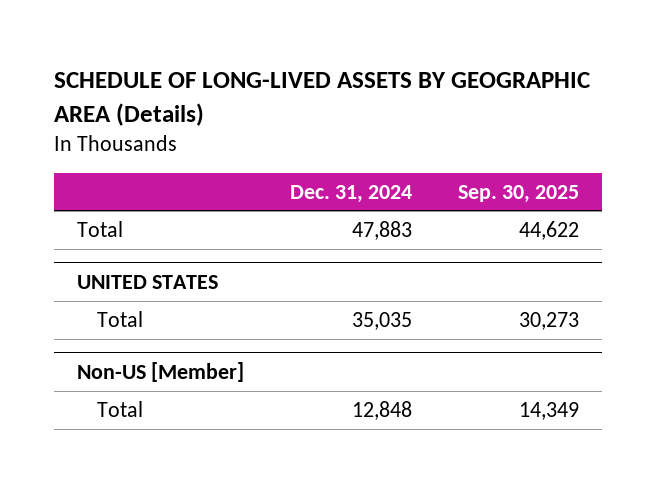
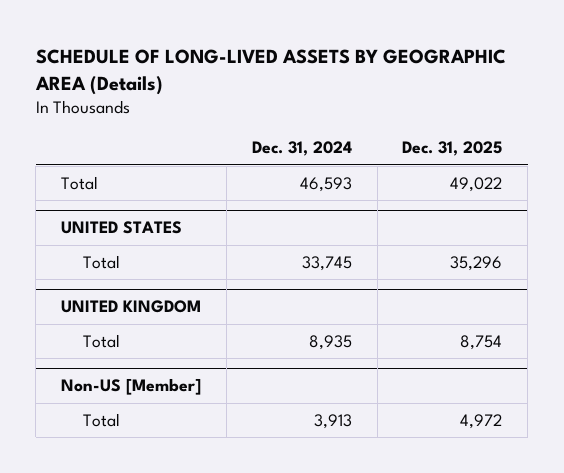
[457,184,579,203] Sep. 30, 2025 -> none
none -> [402,141,503,157] Dec. 31, 2025
[352,220,413,240] 47,883 -> [299,176,352,192] 46,593
[352,311,413,330] 35,035 -> [301,255,352,271] 33,745
none -> [61,300,202,314] UNITED KINGDOM
none -> [82,333,120,348] Total
[352,400,413,420] 12,848 -> [313,413,352,429] 3,913

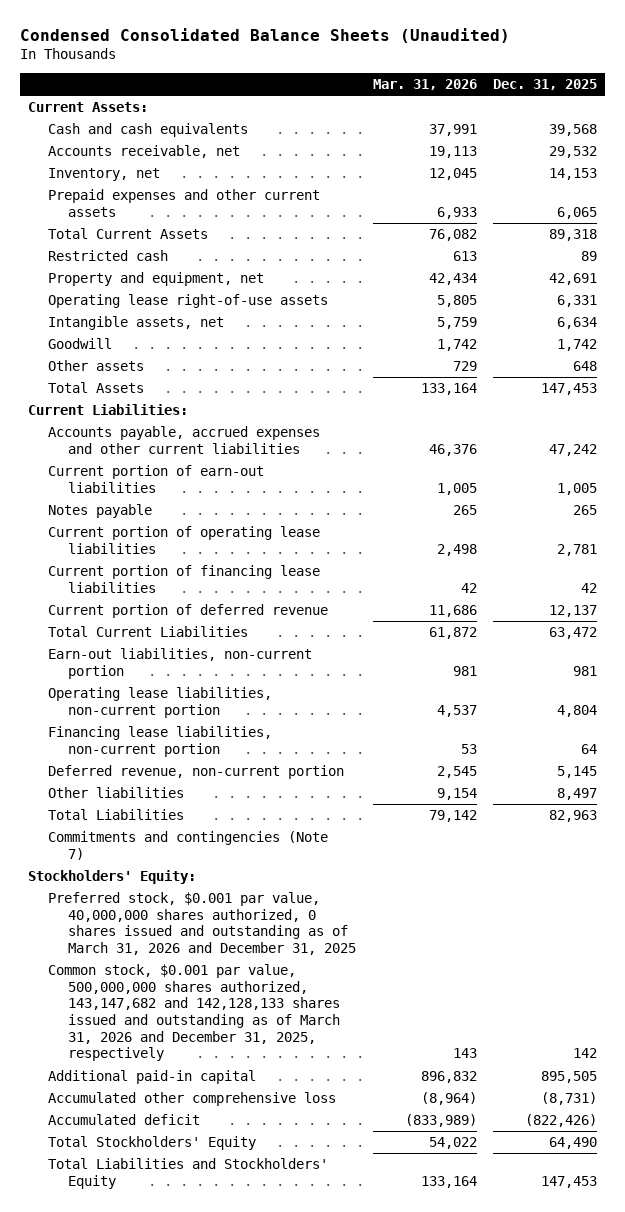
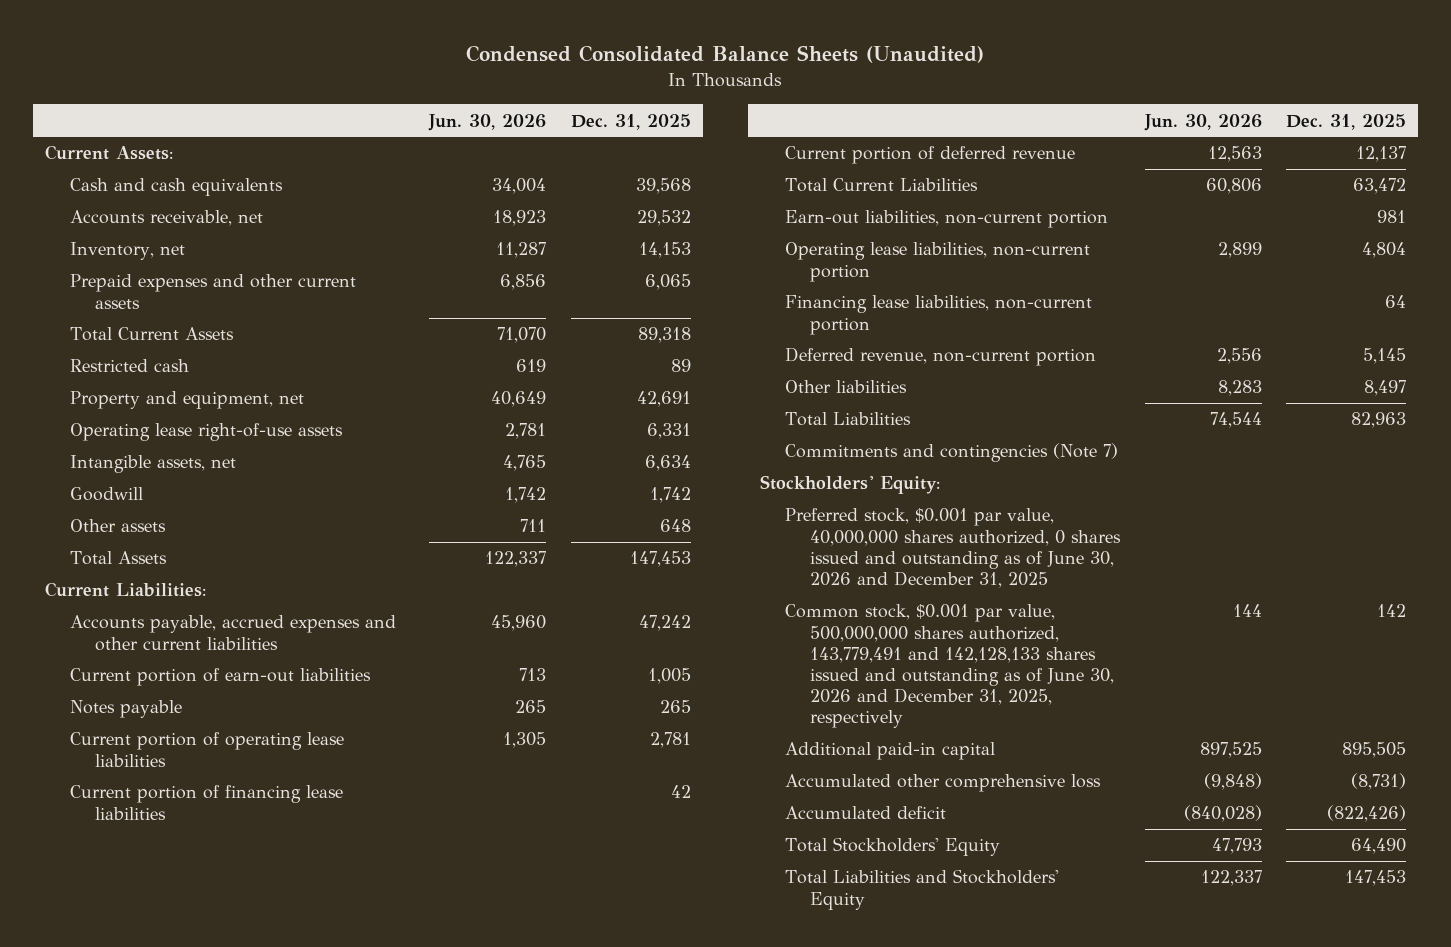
[372,78,477,90] Mar. 31, 2026 -> none
none -> [428,113,547,131] Jun. 30, 2026
[47,892,357,956] Preferred stock, $0.001 par value, 40,000,000 shares authorized, 0 shares issued and outstanding as of March 31, 2026 and December 31, 2025 -> [785,508,1122,589] Preferred stock, $0.001 par value, 40,000,000 shares authorized, 0 shares issued and outstanding as of June 30, 2026 and December 31, 2025
[47,964,341,1062] Common stock, $0.001 par value, 500,000,000 shares authorized, 143,147,682 and 142,128,133 shares issued and outstanding as of March 31, 2026 and December 31, 2025, respectively -> [785,604,1115,729] Common stock, $0.001 par value, 500,000,000 shares authorized, 143,779,491 and 142,128,133 shares issued and outstanding as of June 30, 2026 and December 31, 2025, respectively

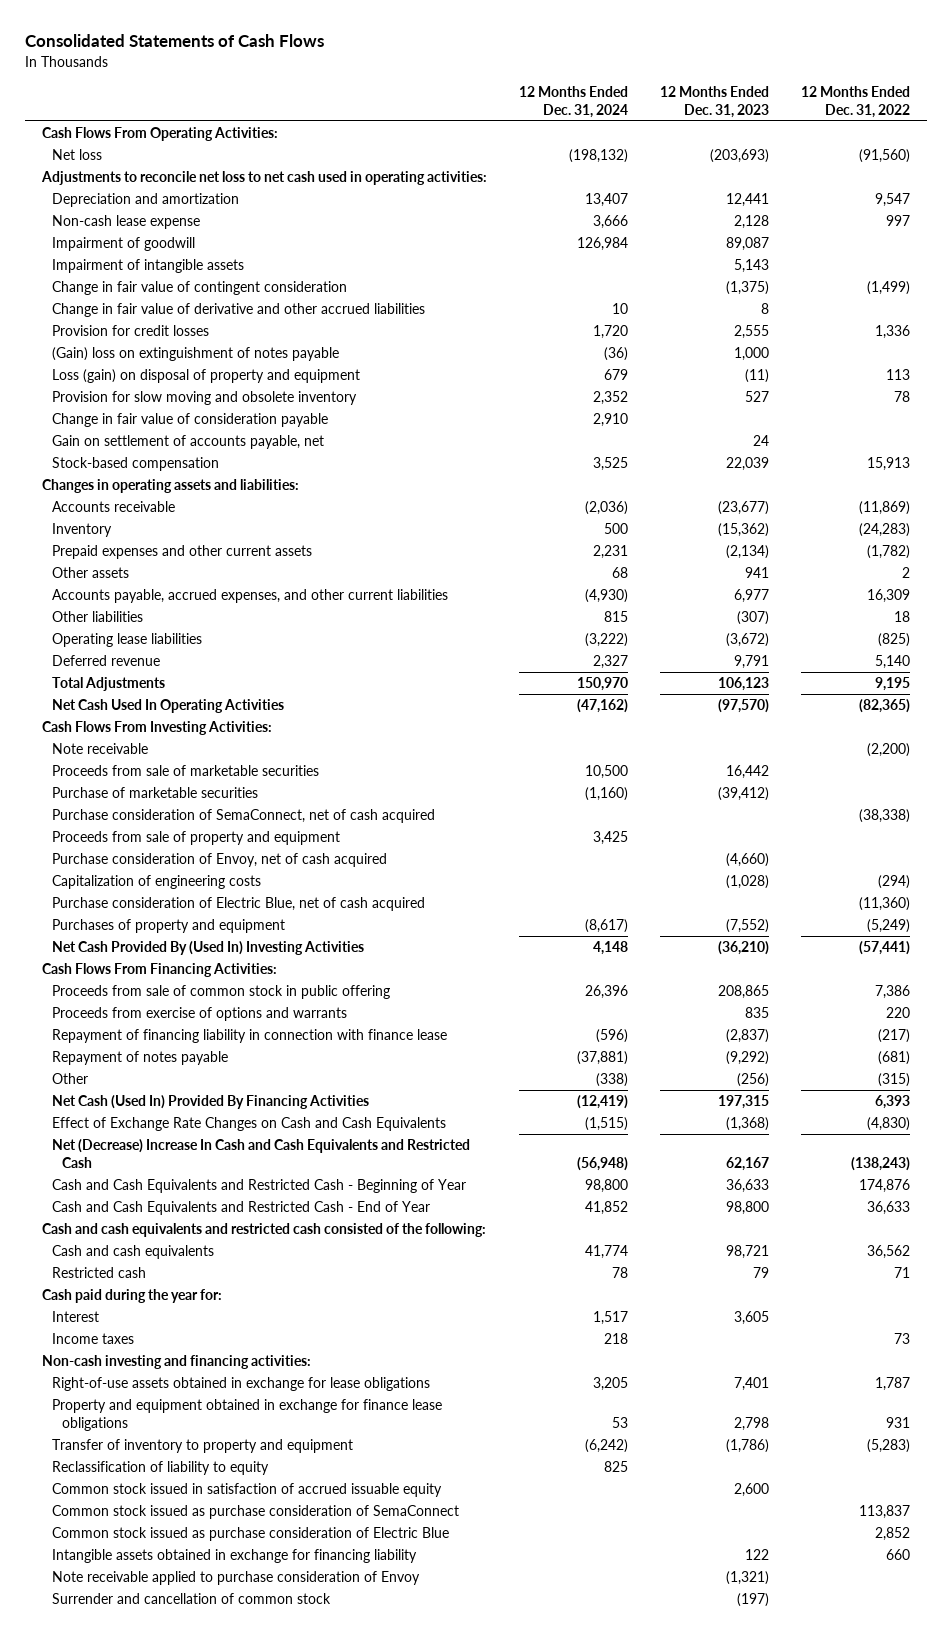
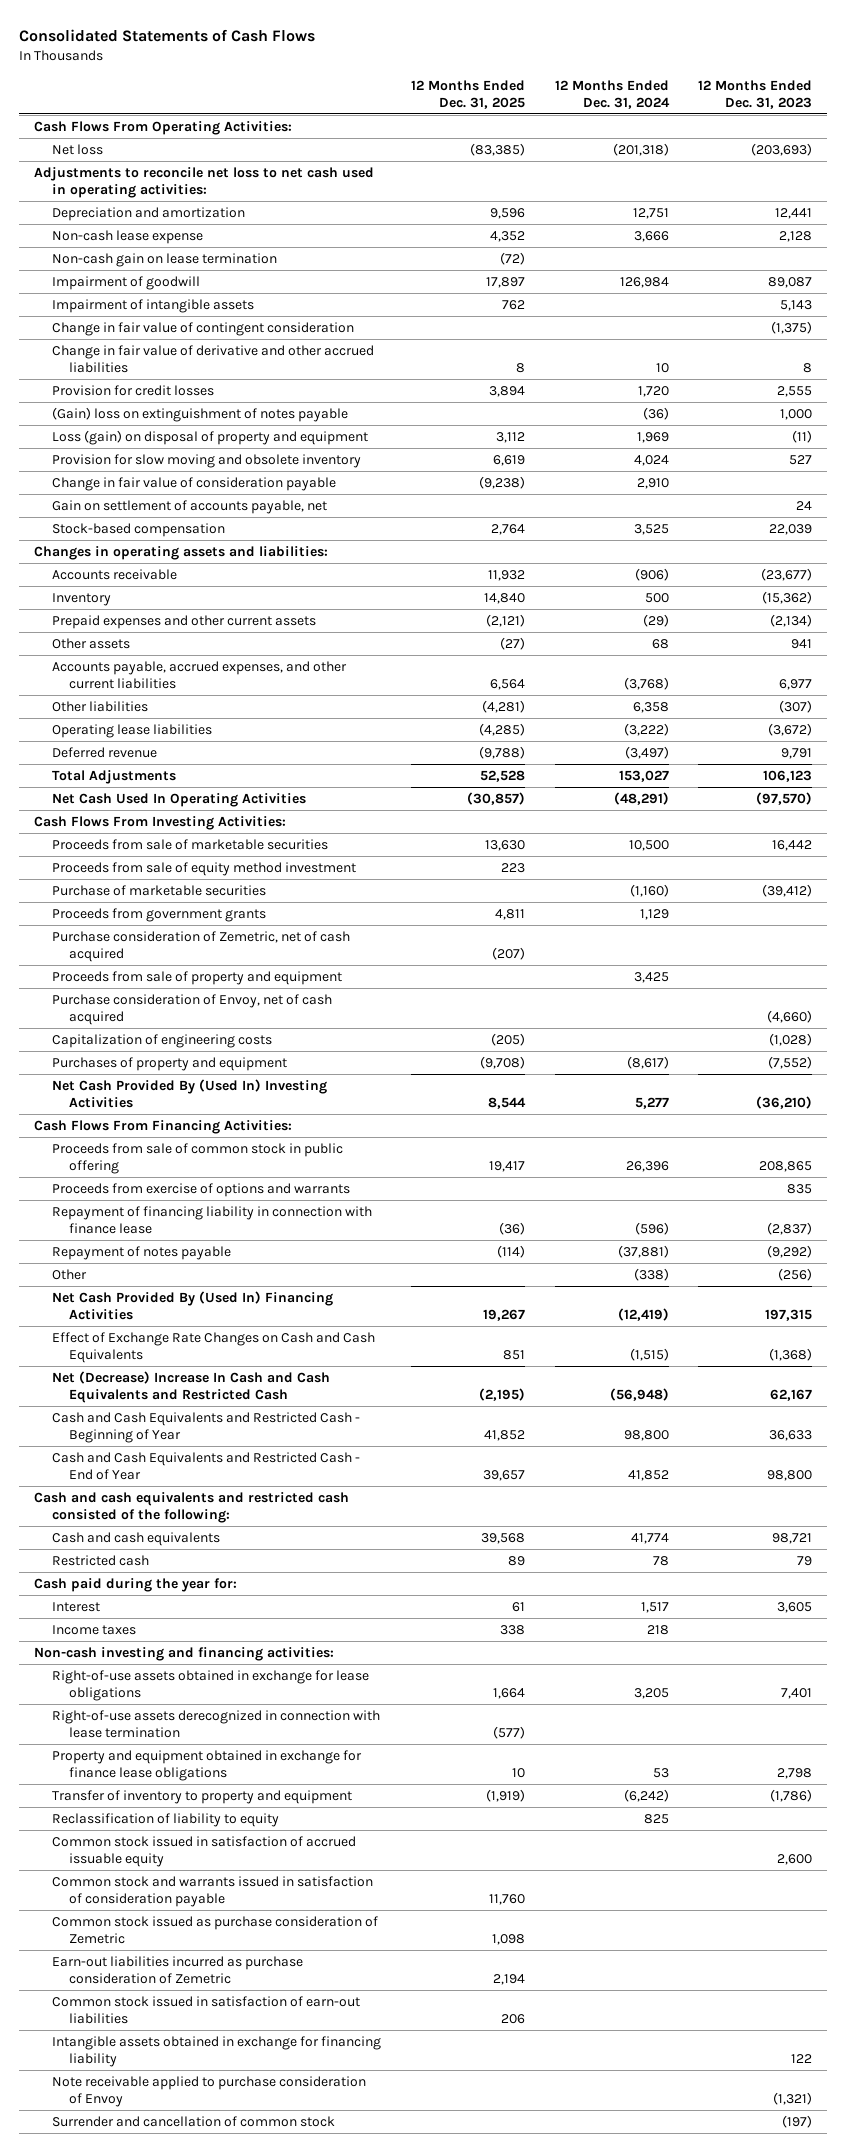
[801,86,911,118] 12 Months Ended Dec. 31, 2022 -> none
none -> [410,80,525,109] 12 Months Ended Dec. 31, 2025
[568,149,628,164] (198,132) -> [612,143,669,157] (201,318)
[584,193,628,208] 13,407 -> [632,208,669,220] 12,751
none -> [51,253,277,268] Non-cash gain on lease termination
[603,369,628,381] 679 -> [636,432,669,444] 1,969
[592,391,628,406] 2,352 -> [633,455,669,467] 4,024
[584,501,628,516] (2,036) -> [634,568,669,582] (906)
[592,545,628,560] 2,231 -> [642,614,669,628] (29)
[584,589,628,604] (4,930) -> [623,676,669,690] (3,768)
[603,611,628,623] 815 -> [632,702,669,714] 6,358
[592,655,628,670] 2,327 -> [624,746,669,760] (3,497)
[576,677,628,692] 150,970 -> [618,770,669,783] 153,027
[576,699,628,714] (47,162) -> [613,792,669,806] (48,291)
[51,743,148,755] Note receivable -> none
none -> [51,862,356,877] Proceeds from sale of equity method investment
none -> [51,908,266,923] Proceeds from government grants
[51,809,435,824] Purchase consideration of SemaConnect, net of cash acquired -> [51,931,350,962] Purchase consideration of Zemetric, net of cash acquired
[51,897,425,912] Purchase consideration of Electric Blue, net of cash acquired -> none
[592,941,628,956] 4,148 -> [634,1096,669,1109] 5,277
[51,1095,369,1110] Net Cash (Used In) Provided By Financing Activities -> [51,1291,333,1320] Net Cash Provided By (Used In) Financing Activities
none -> [51,1710,380,1738] Right-of-use assets derecognized in connection with lease termination
[51,1527,449,1542] Common stock issued as purchase consideration of Electric Blue -> none
none -> [51,1876,373,1907] Common stock and warrants issued in satisfaction of consideration payable
[51,1505,459,1520] Common stock issued as purchase consideration of SemaConnect -> [51,1916,378,1944] Common stock issued as purchase consideration of Zemetric
none -> [51,1956,303,1984] Earn-out liabilities incurred as purchase consideration of Zemetric
none -> [51,1996,360,2024] Common stock issued in satisfaction of earn-out liabilities

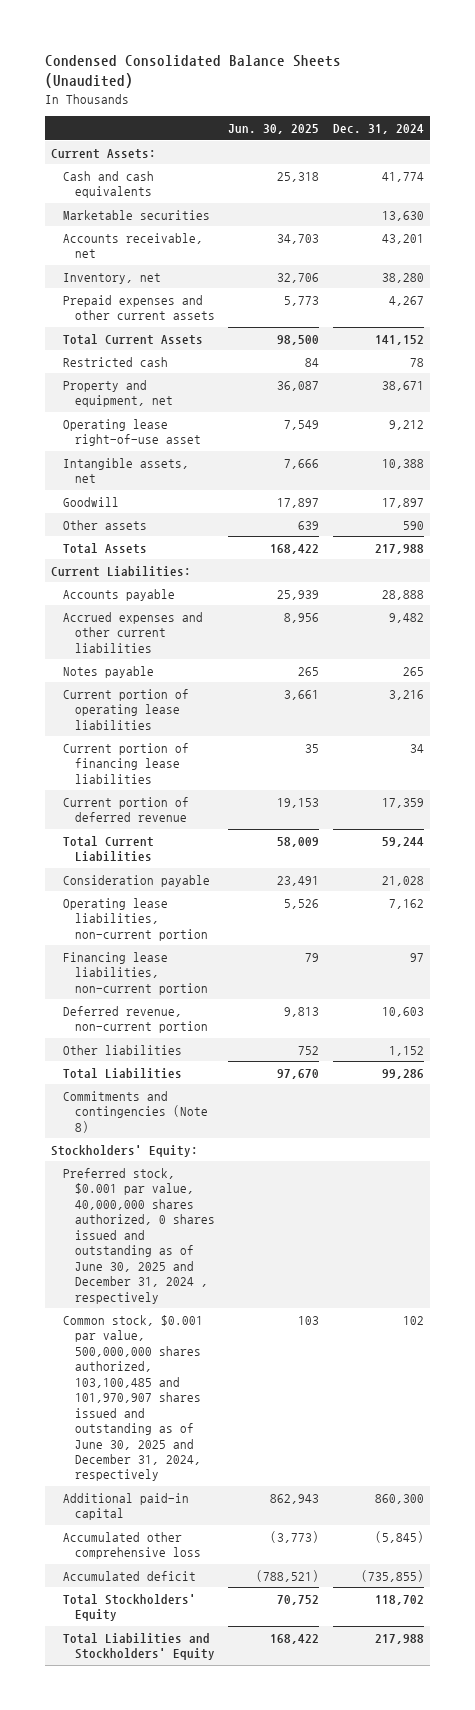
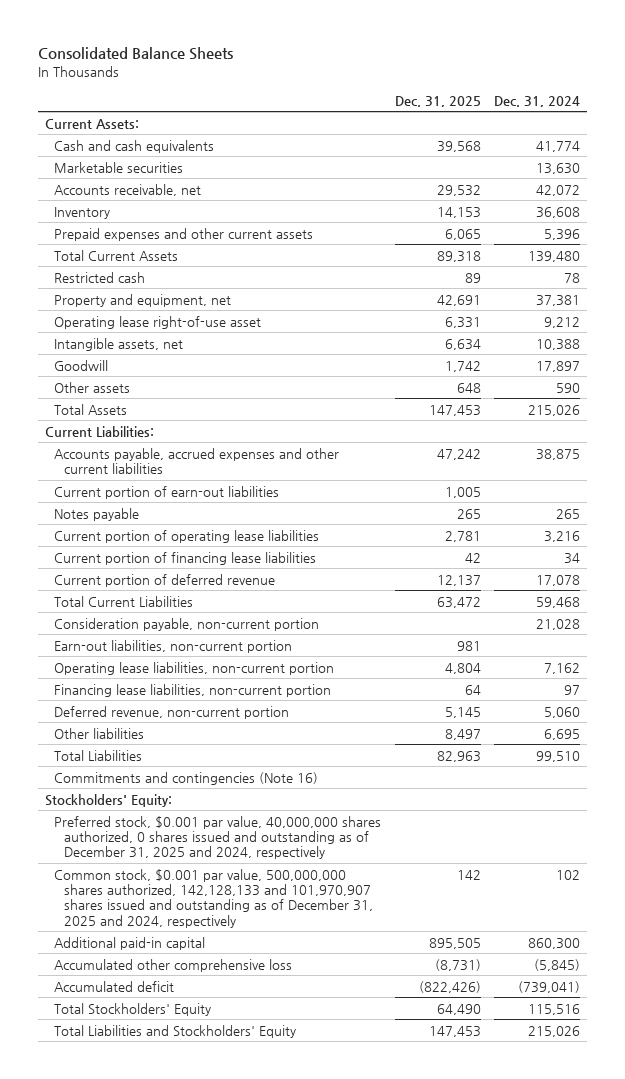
[44,55,341,89] Condensed Consolidated Balance Sheets (Unaudited) -> [37,47,233,61] Consolidated Balance Sheets
[228,124,320,135] Jun. 30, 2025 -> none
none -> [394,95,481,107] Dec. 31, 2025
[381,233,424,244] 43,201 -> [536,184,581,196] 42,072
[63,272,162,284] Inventory, net -> [54,206,111,219] Inventory
[381,272,424,283] 38,280 -> [536,206,581,218] 36,608
[388,295,424,306] 4,267 -> [544,228,581,240] 5,396
[374,334,424,345] 141,152 -> [528,250,581,262] 139,480
[381,380,424,391] 38,671 -> [536,294,581,306] 37,381
[374,543,424,554] 217,988 -> [528,404,581,416] 215,026
[63,588,176,601] Accounts payable -> none
[63,611,204,653] Accrued expenses and other current liabilities -> [54,447,340,475] Accounts payable, accrued expenses and other current liabilities
[388,612,424,623] 9,482 -> [536,448,581,460] 38,875
none -> [54,485,280,499] Current portion of earn-out liabilities
[381,797,424,808] 17,359 -> [536,574,581,586] 17,078
[381,836,424,847] 59,244 -> [536,596,581,608] 59,468
[63,874,211,887] Consideration payable -> [54,617,320,631] Consideration payable, non-current portion
none -> [54,639,293,653] Earn-out liabilities, non-current portion
[381,1006,424,1017] 10,603 -> [544,706,581,718] 5,060
[388,1045,424,1056] 1,152 -> [544,728,581,740] 6,695
[381,1068,424,1079] 99,286 -> [536,750,581,762] 99,510
[63,1090,209,1133] Commitments and contingencies (Note 8) -> [54,771,319,785] Commitments and contingencies (Note 16)
[63,1167,216,1304] Preferred stock, $0.001 par value, 40,000,000 shares authorized, 0 shares issued and outstanding as of June 30, 2025 and December 31, 2024 , respectively -> [54,815,382,860] Preferred stock, $0.001 par value, 40,000,000 shares authorized, 0 shares issued and outstanding as of December 31, 2025 and 2024, respectively
[63,1314,204,1482] Common stock, $0.001 par value, 500,000,000 shares authorized, 103,100,485 and 101,970,907 shares issued and outstanding as of June 30, 2025 and December 31, 2024, respectively -> [54,868,374,928] Common stock, $0.001 par value, 500,000,000 shares authorized, 142,128,133 and 101,970,907 shares issued and outstanding as of December 31, 2025 and 2024, respectively
[360,1569,424,1582] (735,855) -> [518,980,581,993] (739,041)
[374,1594,424,1605] 118,702 -> [528,1003,581,1015] 115,516
[374,1633,424,1644] 217,988 -> [528,1025,581,1037] 215,026

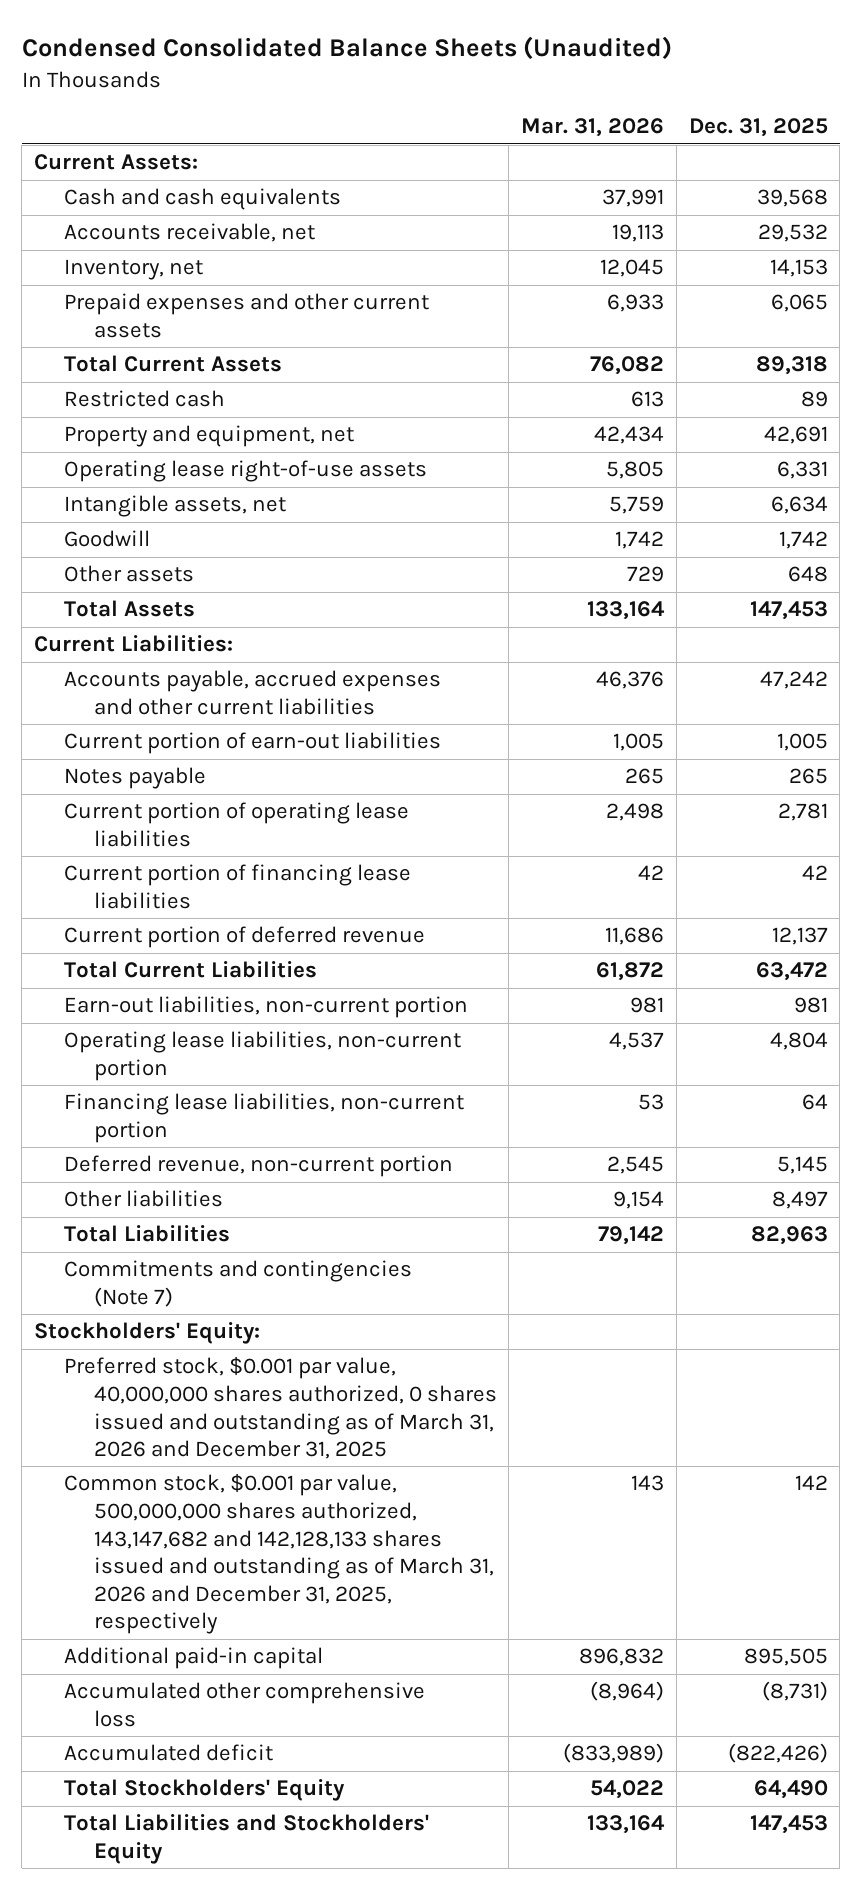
[37,47,233,61] Consolidated Balance Sheets -> [21,36,672,61] Condensed Consolidated Balance Sheets (Unaudited)
[494,95,581,107] Dec. 31, 2024 -> none
none -> [521,118,665,138] Mar. 31, 2026
[54,161,184,173] Marketable securities -> none
[54,206,111,219] Inventory -> [63,259,203,281] Inventory, net
[54,315,262,329] Operating lease right-of-use asset -> [63,460,427,483] Operating lease right-of-use assets
[54,617,320,631] Consideration payable, non-current portion -> none
[54,771,319,785] Commitments and contingencies (Note 16) -> [63,1260,412,1307] Commitments and contingencies (Note 7)
[54,815,382,860] Preferred stock, $0.001 par value, 40,000,000 shares authorized, 0 shares issued and outstanding as of December 31, 2025 and 2024, respectively -> [63,1357,497,1460] Preferred stock, $0.001 par value, 40,000,000 shares authorized, 0 shares issued and outstanding as of March 31, 2026 and December 31, 2025
[54,868,374,928] Common stock, $0.001 par value, 500,000,000 shares authorized, 142,128,133 and 101,970,907 shares issued and outstanding as of December 31, 2025 and 2024, respectively -> [63,1474,494,1635] Common stock, $0.001 par value, 500,000,000 shares authorized, 143,147,682 and 142,128,133 shares issued and outstanding as of March 31, 2026 and December 31, 2025, respectively

